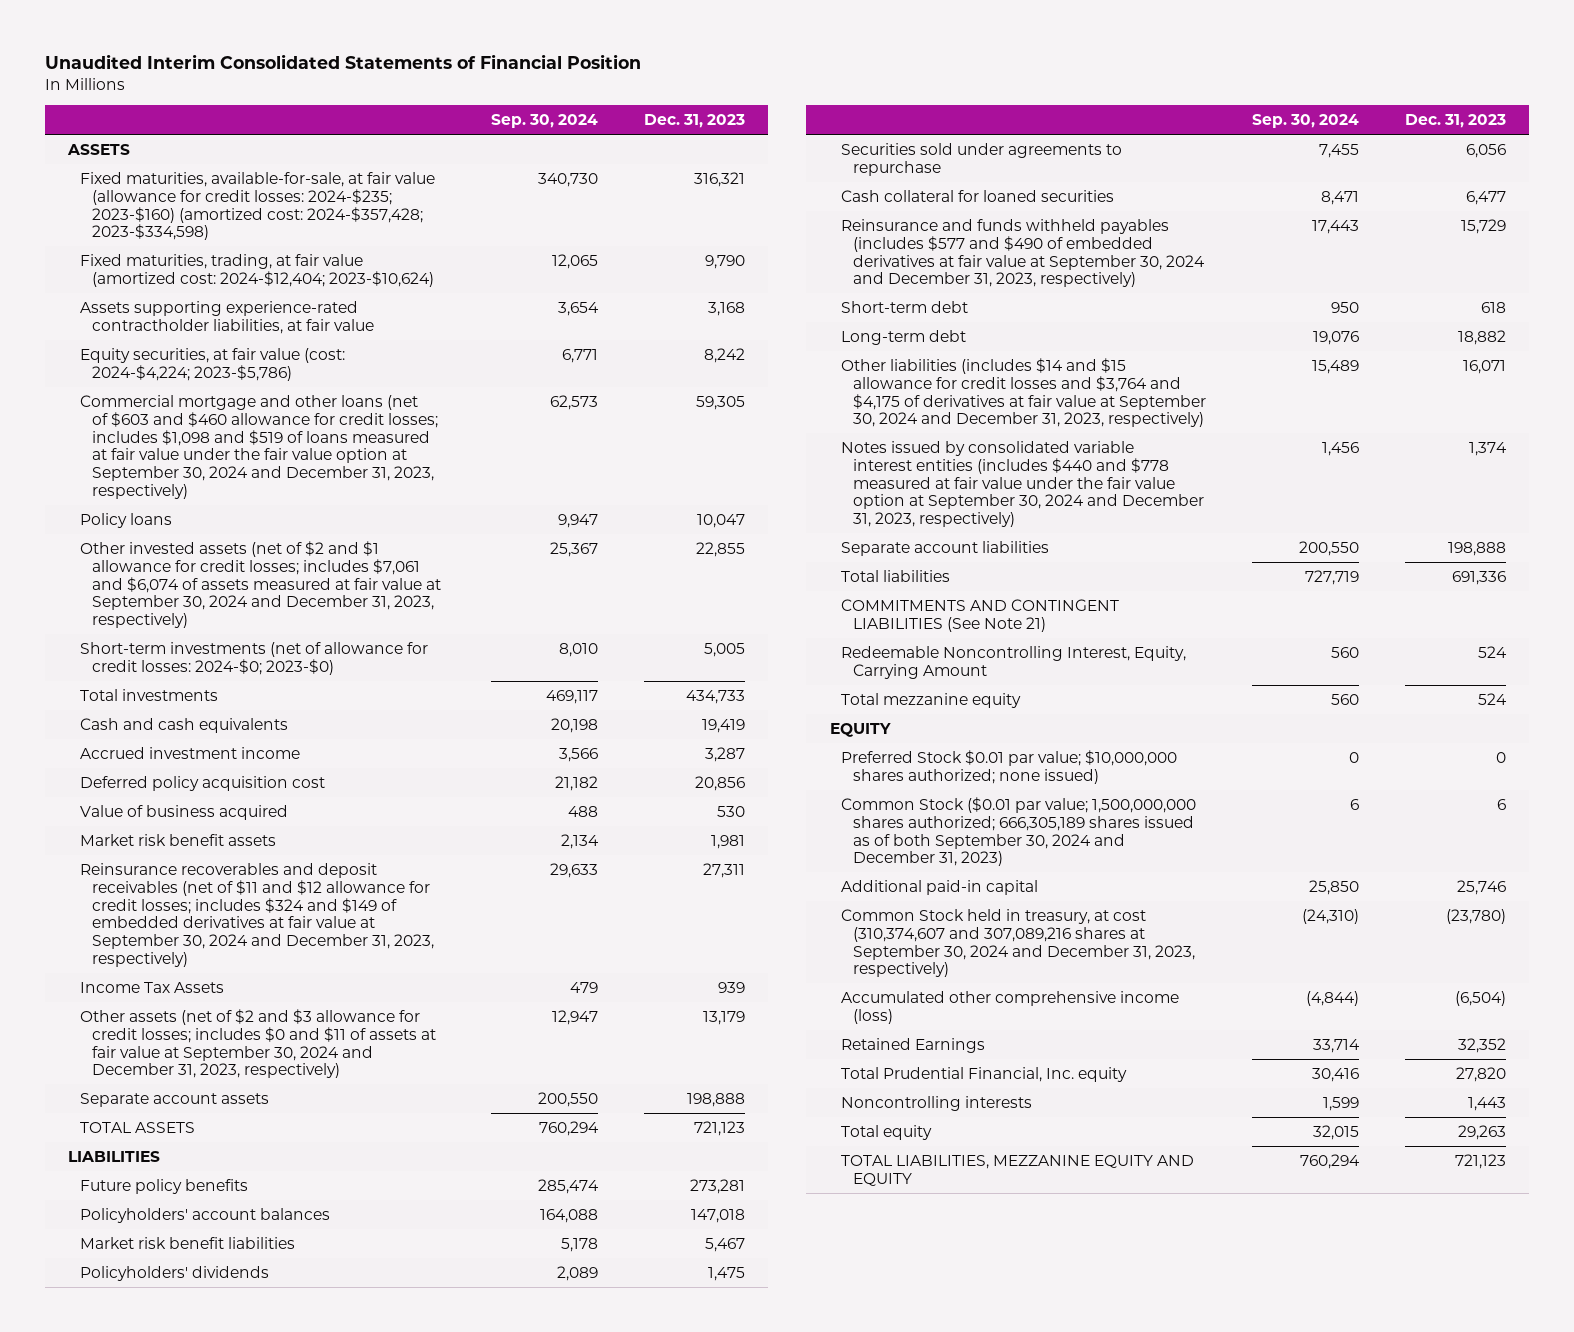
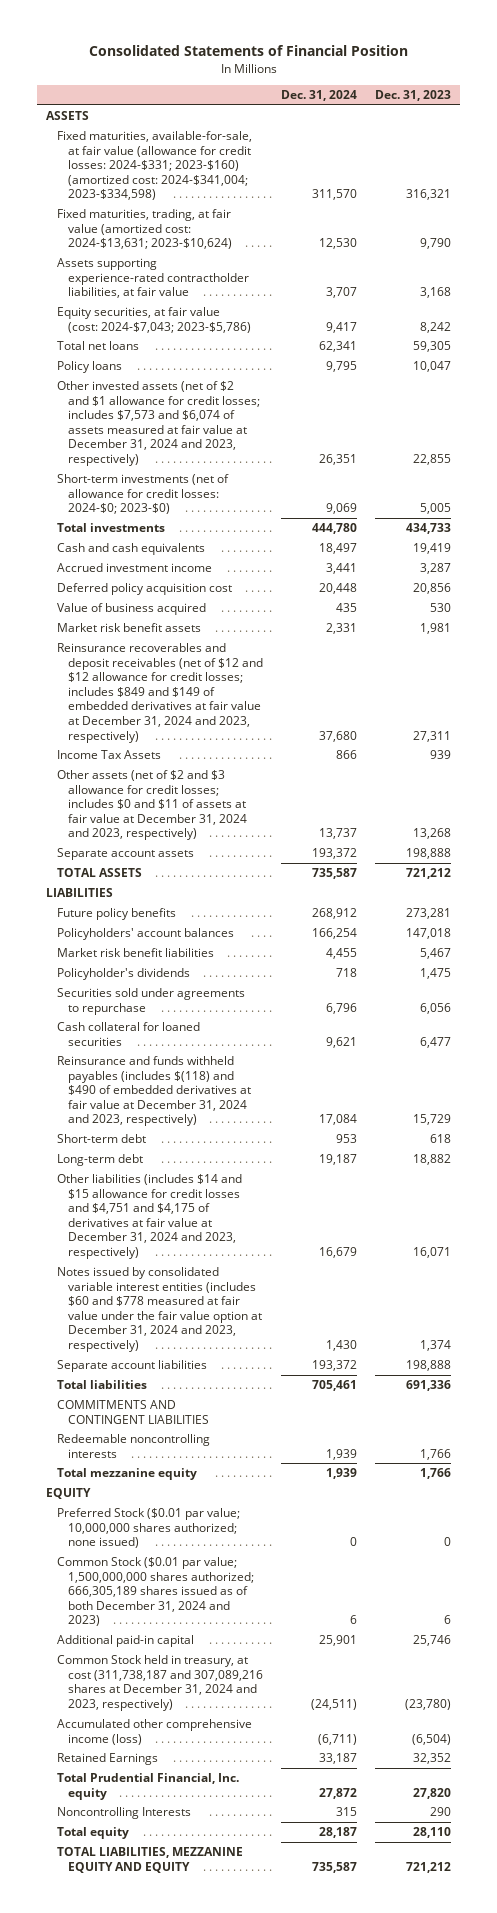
[44,53,641,69] Unaudited Interim Consolidated Statements of Financial Position -> [88,45,408,57] Consolidated Statements of Financial Position
[490,113,598,128] Sep. 30, 2024 -> none
none -> [280,90,357,102] Dec. 31, 2024
[79,171,435,241] Fixed maturities, available-for-sale, at fair value (allowance for credit losses: 2024-$235; 2023-$160) (amortized cost: 2024-$357,428; 2023-$334,598) -> [57,131,253,201] Fixed maturities, available-for-sale, at fair value (allowance for credit losses: 2024-$331; 2023-$160) (amortized cost: 2024-$341,004; 2023-$334,598)
[79,253,434,287] Fixed maturities, trading, at fair value (amortized cost: 2024-$12,404; 2023-$10,624) -> [57,209,233,250] Fixed maturities, trading, at fair value (amortized cost: 2024-$13,631; 2023-$10,624)
[79,347,345,381] Equity securities, at fair value (cost: 2024-$4,224; 2023-$5,786) -> [57,307,252,333] Equity securities, at fair value (cost: 2024-$7,043; 2023-$5,786)
[79,394,438,499] Commercial mortgage and other loans (net of $603 and $460 allowance for credit losses; includes $1,098 and $519 of loans measured at fair value under the fair value option at September 30, 2024 and December 31, 2023, respectively) -> [57,341,140,351] Total net loans
[79,540,441,629] Other invested assets (net of $2 and $1 allowance for credit losses; includes $7,061 and $6,074 of assets measured at fair value at September 30, 2024 and December 31, 2023, respectively) -> [57,381,261,467] Other invested assets (net of $2 and $1 allowance for credit losses; includes $7,573 and $6,074 of assets measured at fair value at December 31, 2024 and 2023, respectively)
[79,862,434,967] Reinsurance recoverables and deposit receivables (net of $11 and $12 allowance for credit losses; includes $324 and $149 of embedded derivatives at fair value at September 30, 2024 and December 31, 2023, respectively) -> [57,643,264,743] Reinsurance recoverables and deposit receivables (net of $12 and $12 allowance for credit losses; includes $849 and $149 of embedded derivatives at fair value at December 31, 2024 and 2023, respectively)
[79,1008,436,1079] Other assets (net of $2 and $3 allowance for credit losses; includes $0 and $11 of assets at fair value at September 30, 2024 and December 31, 2023, respectively) -> [57,770,248,841] Other assets (net of $2 and $3 allowance for credit losses; includes $0 and $11 of assets at fair value at December 31, 2024 and 2023, respectively)
[702,1010,745,1025] 13,179 -> [412,828,451,840] 13,268
[693,1120,745,1136] 721,123 -> [405,868,451,880] 721,212
[79,1265,269,1281] Policyholders' dividends -> [57,968,191,981] Policyholder's dividends
[841,218,1206,288] Reinsurance and funds withheld payables (includes $577 and $490 of embedded derivatives at fair value at September 30, 2024 and December 31, 2023, respectively) -> [57,1056,252,1127] Reinsurance and funds withheld payables (includes $(118) and $490 of embedded derivatives at fair value at December 31, 2024 and 2023, respectively)
[841,357,1207,428] Other liabilities (includes $14 and $15 allowance for credit losses and $3,764 and $4,175 of derivatives at fair value at September 30, 2024 and December 31, 2023, respectively) -> [57,1174,243,1260] Other liabilities (includes $14 and $15 allowance for credit losses and $4,751 and $4,175 of derivatives at fair value at December 31, 2024 and 2023, respectively)
[841,440,1205,528] Notes issued by consolidated variable interest entities (includes $440 and $778 measured at fair value under the fair value option at September 30, 2024 and December 31, 2023, respectively) -> [57,1267,263,1353] Notes issued by consolidated variable interest entities (includes $60 and $778 measured at fair value under the fair value option at December 31, 2024 and 2023, respectively)
[841,598,1120,632] COMMITMENTS AND CONTINGENT LIABILITIES (See Note 21) -> [57,1400,210,1424] COMMITMENTS AND CONTINGENT LIABILITIES
[841,645,1187,679] Redeemable Noncontrolling Interest, Equity, Carrying Amount -> [57,1434,211,1458] Redeemable noncontrolling interests
[1478,645,1508,658] 524 -> [419,1448,451,1460] 1,766
[1478,692,1508,705] 524 -> [419,1468,451,1480] 1,766
[841,749,1178,784] Preferred Stock $0.01 par value; $10,000,000 shares authorized; none issued) -> [57,1508,241,1549] Preferred Stock ($0.01 par value; 10,000,000 shares authorized; none issued)
[841,796,1197,867] Common Stock ($0.01 par value; 1,500,000,000 shares authorized; 666,305,189 shares issued as of both September 30, 2024 and December 31, 2023) -> [57,1557,255,1627] Common Stock ($0.01 par value; 1,500,000,000 shares authorized; 666,305,189 shares issued as of both December 31, 2024 and 2023)
[841,908,1196,978] Common Stock held in treasury, at cost (310,374,607 and 307,089,216 shares at September 30, 2024 and December 31, 2023, respectively) -> [57,1655,264,1711] Common Stock held in treasury, at cost (311,738,187 and 307,089,216 shares at December 31, 2024 and 2023, respectively)
[841,1095,1033,1111] Noncontrolling interests -> [57,1807,192,1820] Noncontrolling Interests
[1468,1096,1507,1111] 1,443 -> [429,1807,451,1817] 290
[1458,1124,1507,1140] 29,263 -> [412,1827,451,1839] 28,110
[1455,1153,1507,1169] 721,123 -> [405,1861,451,1873] 721,212

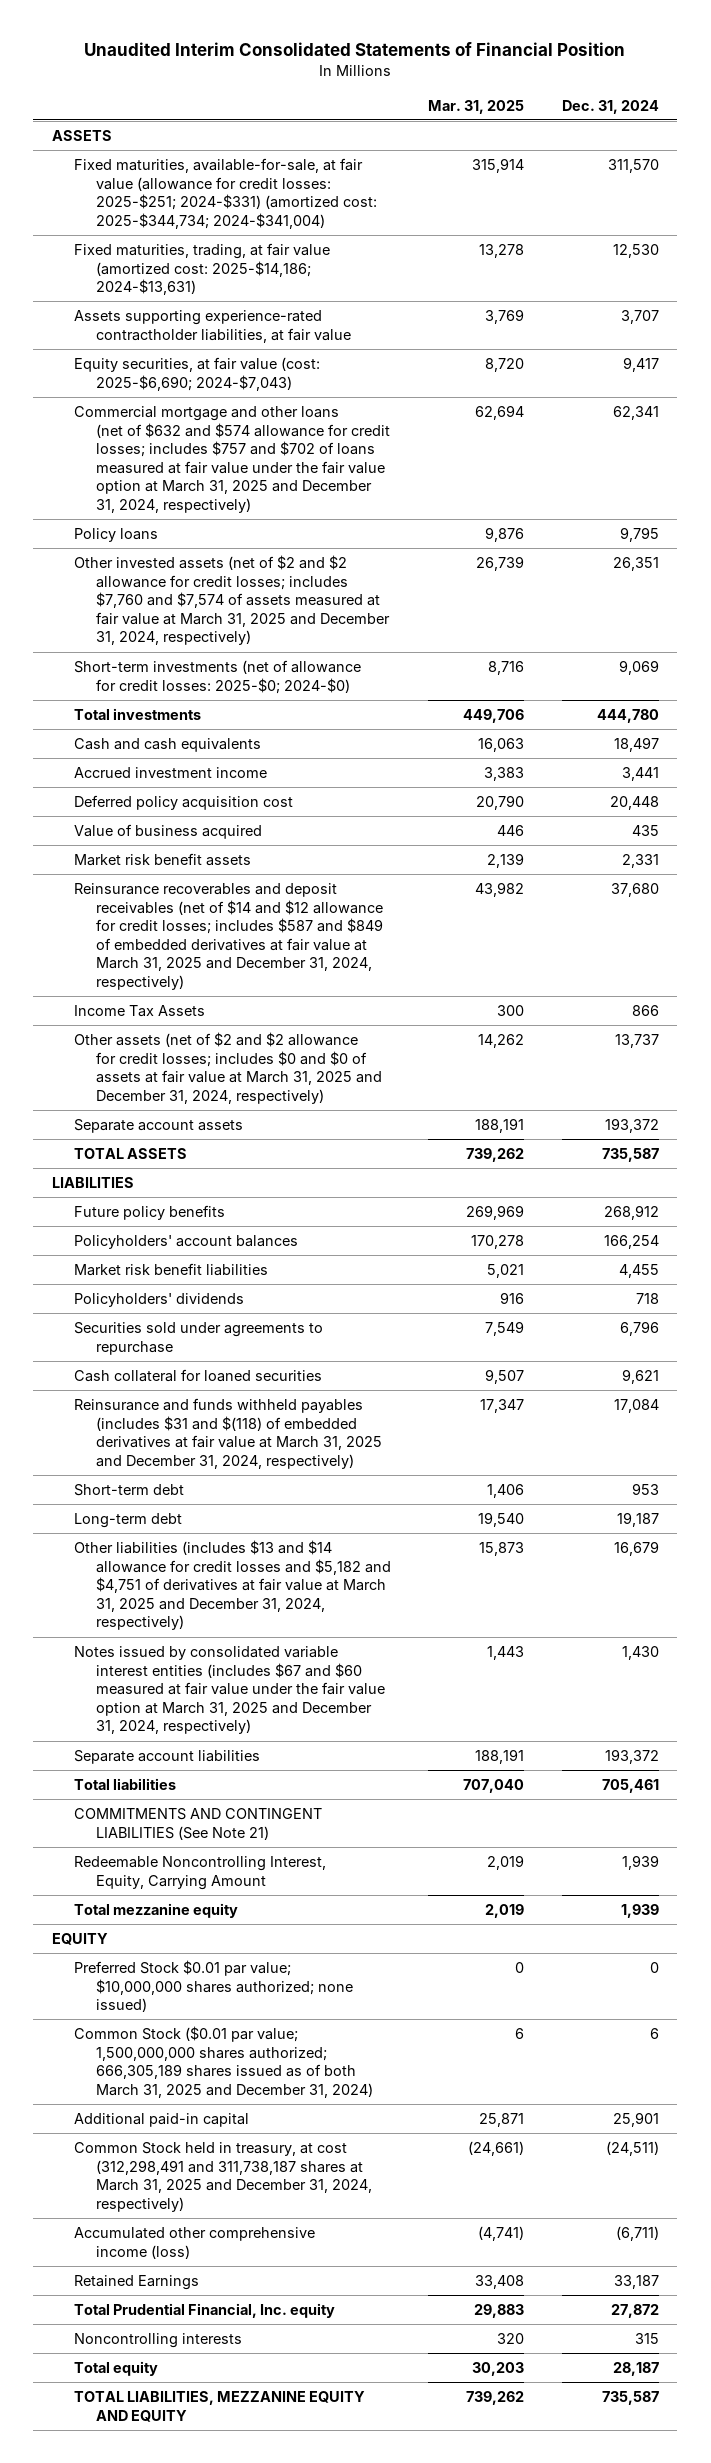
[88,45,408,57] Consolidated Statements of Financial Position -> [84,42,626,57] Unaudited Interim Consolidated Statements of Financial Position
[374,90,451,102] Dec. 31, 2023 -> none
none -> [428,99,525,114] Mar. 31, 2025
[57,131,253,201] Fixed maturities, available-for-sale, at fair value (allowance for credit losses: 2024-$331; 2023-$160) (amortized cost: 2024-$341,004; 2023-$334,598) -> [73,157,377,229] Fixed maturities, available-for-sale, at fair value (allowance for credit losses: 2025-$251; 2024-$331) (amortized cost: 2025-$344,734; 2024-$341,004)
[57,209,233,250] Fixed maturities, trading, at fair value (amortized cost: 2024-$13,631; 2023-$10,624) -> [73,242,330,296] Fixed maturities, trading, at fair value (amortized cost: 2025-$14,186; 2024-$13,631)
[57,307,252,333] Equity securities, at fair value (cost: 2024-$7,043; 2023-$5,786) -> [73,356,320,391] Equity securities, at fair value (cost: 2025-$6,690; 2024-$7,043)
[57,341,140,351] Total net loans -> [73,405,390,514] Commercial mortgage and other loans (net of $632 and $574 allowance for credit losses; includes $757 and $702 of loans measured at fair value under the fair value option at March 31, 2025 and December 31, 2024, respectively)
[57,381,261,467] Other invested assets (net of $2 and $1 allowance for credit losses; includes $7,573 and $6,074 of assets measured at fair value at December 31, 2024 and 2023, respectively) -> [73,554,390,646] Other invested assets (net of $2 and $2 allowance for credit losses; includes $7,760 and $7,574 of assets measured at fair value at March 31, 2025 and December 31, 2024, respectively)
[57,474,230,515] Short-term investments (net of allowance for credit losses: 2024-$0; 2023-$0) -> [73,659,361,694] Short-term investments (net of allowance for credit losses: 2025-$0; 2024-$0)
[57,643,264,743] Reinsurance recoverables and deposit receivables (net of $12 and $12 allowance for credit losses; includes $849 and $149 of embedded derivatives at fair value at December 31, 2024 and 2023, respectively) -> [73,882,383,991] Reinsurance recoverables and deposit receivables (net of $14 and $12 allowance for credit losses; includes $587 and $849 of embedded derivatives at fair value at March 31, 2025 and December 31, 2024, respectively)
[57,770,248,841] Other assets (net of $2 and $3 allowance for credit losses; includes $0 and $11 of assets at fair value at December 31, 2024 and 2023, respectively) -> [73,1031,382,1104] Other assets (net of $2 and $2 allowance for credit losses; includes $0 and $0 of assets at fair value at March 31, 2025 and December 31, 2024, respectively)
[57,968,191,981] Policyholder's dividends -> [73,1292,244,1307] Policyholders' dividends
[57,1056,252,1127] Reinsurance and funds withheld payables (includes $(118) and $490 of embedded derivatives at fair value at December 31, 2024 and 2023, respectively) -> [73,1397,382,1469] Reinsurance and funds withheld payables (includes $31 and $(118) of embedded derivatives at fair value at March 31, 2025 and December 31, 2024, respectively)
[57,1174,243,1260] Other liabilities (includes $14 and $15 allowance for credit losses and $4,751 and $4,175 of derivatives at fair value at December 31, 2024 and 2023, respectively) -> [73,1539,391,1631] Other liabilities (includes $13 and $14 allowance for credit losses and $5,182 and $4,751 of derivatives at fair value at March 31, 2025 and December 31, 2024, respectively)
[57,1267,263,1353] Notes issued by consolidated variable interest entities (includes $60 and $778 measured at fair value under the fair value option at December 31, 2024 and 2023, respectively) -> [73,1645,385,1735] Notes issued by consolidated variable interest entities (includes $67 and $60 measured at fair value under the fair value option at March 31, 2025 and December 31, 2024, respectively)
[57,1400,210,1424] COMMITMENTS AND CONTINGENT LIABILITIES -> [73,1807,322,1840] COMMITMENTS AND CONTINGENT LIABILITIES (See Note 21)
[57,1434,211,1458] Redeemable noncontrolling interests -> [73,1855,326,1890] Redeemable Noncontrolling Interest, Equity, Carrying Amount
[57,1508,241,1549] Preferred Stock ($0.01 par value; 10,000,000 shares authorized; none issued) -> [73,1959,353,2013] Preferred Stock $0.01 par value; $10,000,000 shares authorized; none issued)
[57,1557,255,1627] Common Stock ($0.01 par value; 1,500,000,000 shares authorized; 666,305,189 shares issued as of both December 31, 2024 and 2023) -> [73,2025,373,2098] Common Stock ($0.01 par value; 1,500,000,000 shares authorized; 666,305,189 shares issued as of both March 31, 2025 and December 31, 2024)
[57,1655,264,1711] Common Stock held in treasury, at cost (311,738,187 and 307,089,216 shares at December 31, 2024 and 2023, respectively) -> [73,2141,372,2212] Common Stock held in treasury, at cost (312,298,491 and 311,738,187 shares at March 31, 2025 and December 31, 2024, respectively)
[57,1807,192,1820] Noncontrolling Interests -> [73,2332,242,2348] Noncontrolling interests

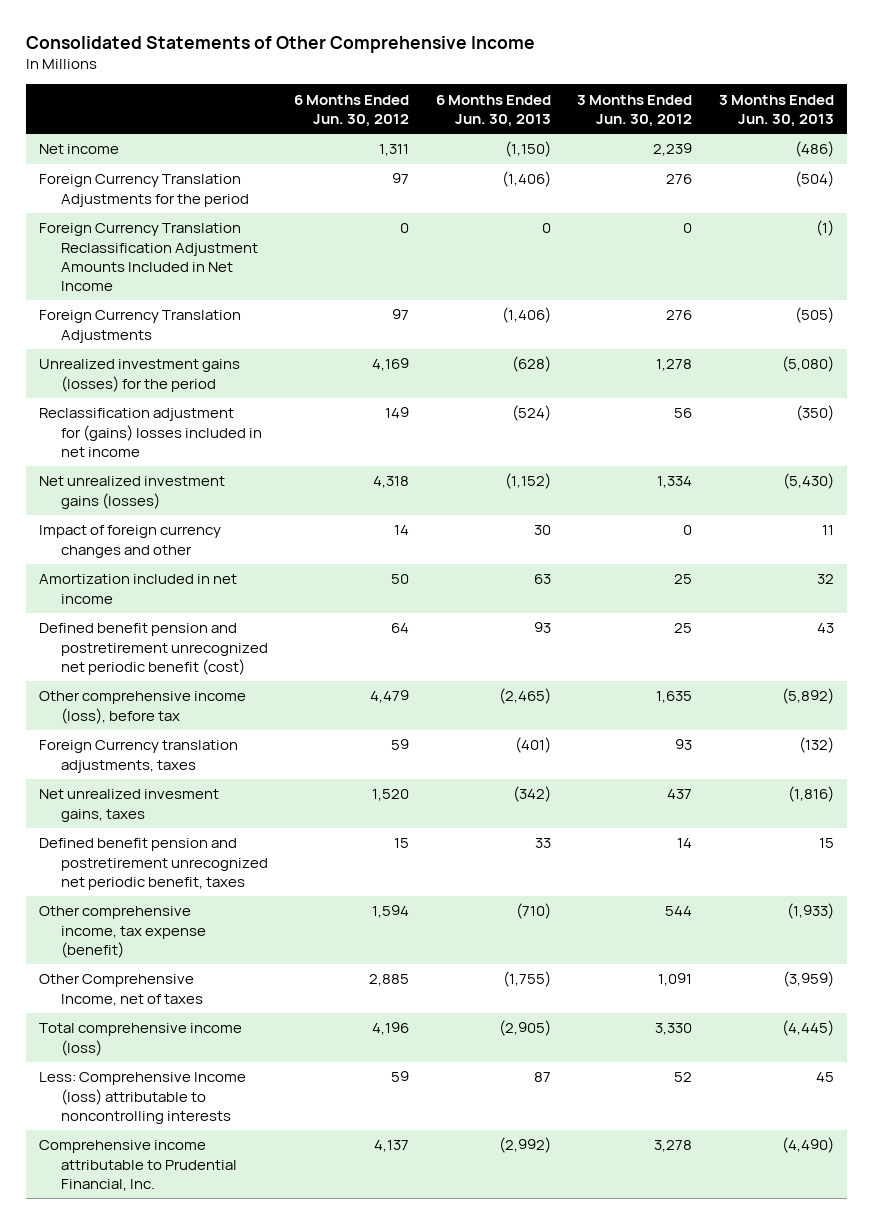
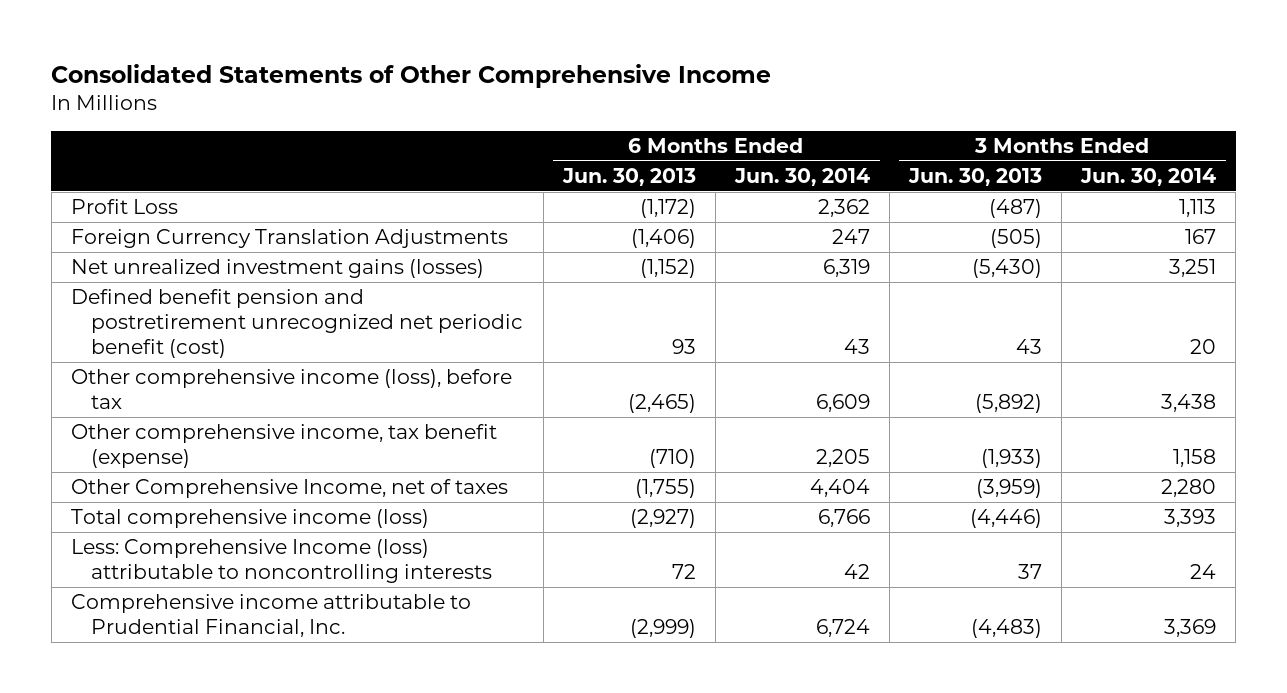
[294,94,410,127] 6 Months Ended Jun. 30, 2012 -> none
[577,94,693,127] 3 Months Ended Jun. 30, 2012 -> none
none -> [733,167,870,186] Jun. 30, 2014
none -> [1080,167,1217,186] Jun. 30, 2014
[38,144,119,155] Net income -> none
[38,174,249,207] Foreign Currency Translation Adjustments for the period -> none
[38,223,258,291] Foreign Currency Translation Reclassification Adjustment Amounts Included in Net Income -> none
none -> [70,199,178,215] Profit Loss
[38,359,240,392] Unrealized investment gains (losses) for the period -> none
[38,408,262,457] Reclassification adjustment for (gains) losses included in net income -> none
[38,525,221,558] Impact of foreign currency changes and other -> none
[38,574,237,604] Amortization included in net income -> none
[38,740,238,773] Foreign Currency translation adjustments, taxes -> none
[38,789,219,822] Net unrealized invesment gains, taxes -> none
[38,838,268,890] Defined benefit pension and postretirement unrecognized net periodic benefit, taxes -> none
[38,906,206,958] Other comprehensive income, tax expense (benefit) -> [70,424,497,468] Other comprehensive income, tax benefit (expense)
[498,1020,551,1037] (2,905) -> [629,509,696,529] (2,927)
[781,1020,834,1037] (4,445) -> [969,509,1042,529] (4,446)
[533,1072,551,1083] 87 -> [671,563,696,579] 72
[815,1072,834,1083] 45 -> [1017,563,1042,579] 37
[498,1137,551,1154] (2,992) -> [629,618,696,638] (2,999)
[781,1137,834,1154] (4,490) -> [970,618,1042,638] (4,483)

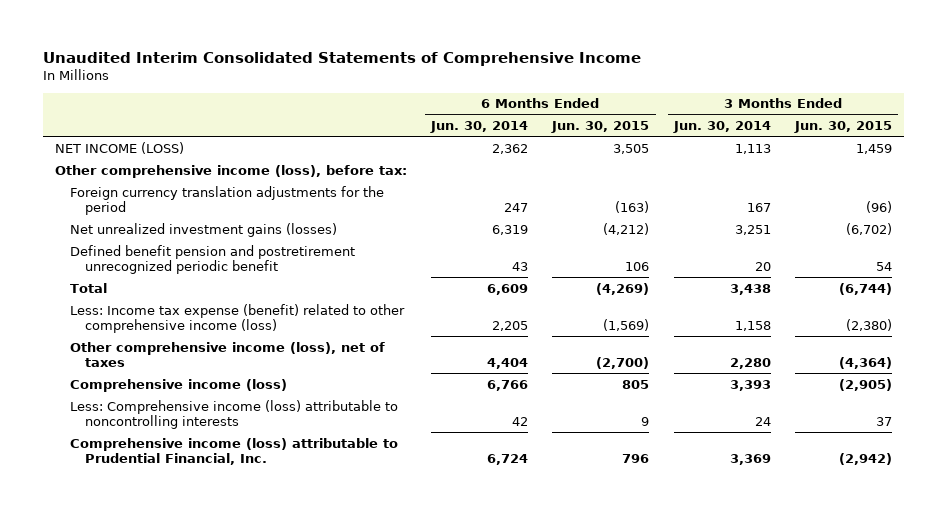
[51,63,772,88] Consolidated Statements of Other Comprehensive Income -> [42,51,641,66] Unaudited Interim Consolidated Statements of Comprehensive Income
[561,167,696,186] Jun. 30, 2013 -> none
[907,167,1042,186] Jun. 30, 2013 -> none
none -> [551,121,650,134] Jun. 30, 2015
none -> [794,121,893,134] Jun. 30, 2015
[70,199,178,215] Profit Loss -> [54,141,184,154] NET INCOME (LOSS)
none -> [54,164,407,178] Other comprehensive income (loss), before tax:
[70,229,508,249] Foreign Currency Translation Adjustments -> [70,185,385,215] Foreign currency translation adjustments for the period
[70,289,524,358] Defined benefit pension and postretirement unrecognized net periodic benefit (cost) -> [70,244,356,274] Defined benefit pension and postretirement unrecognized periodic benefit
[70,369,512,409] Other comprehensive income (loss), before tax -> [70,282,108,293] Total
[70,424,497,468] Other comprehensive income, tax benefit (expense) -> [70,303,406,333] Less: Income tax expense (benefit) related to other comprehensive income (loss)
[70,479,508,499] Other Comprehensive Income, net of taxes -> [70,341,386,367] Other comprehensive income (loss), net of taxes
[70,509,429,529] Total comprehensive income (loss) -> [70,378,288,392] Comprehensive income (loss)
[70,539,493,583] Less: Comprehensive Income (loss) attributable to noncontrolling interests -> [70,399,399,429] Less: Comprehensive income (loss) attributable to noncontrolling interests
[70,594,471,637] Comprehensive income attributable to Prudential Financial, Inc. -> [70,437,399,465] Comprehensive income (loss) attributable to Prudential Financial, Inc.

